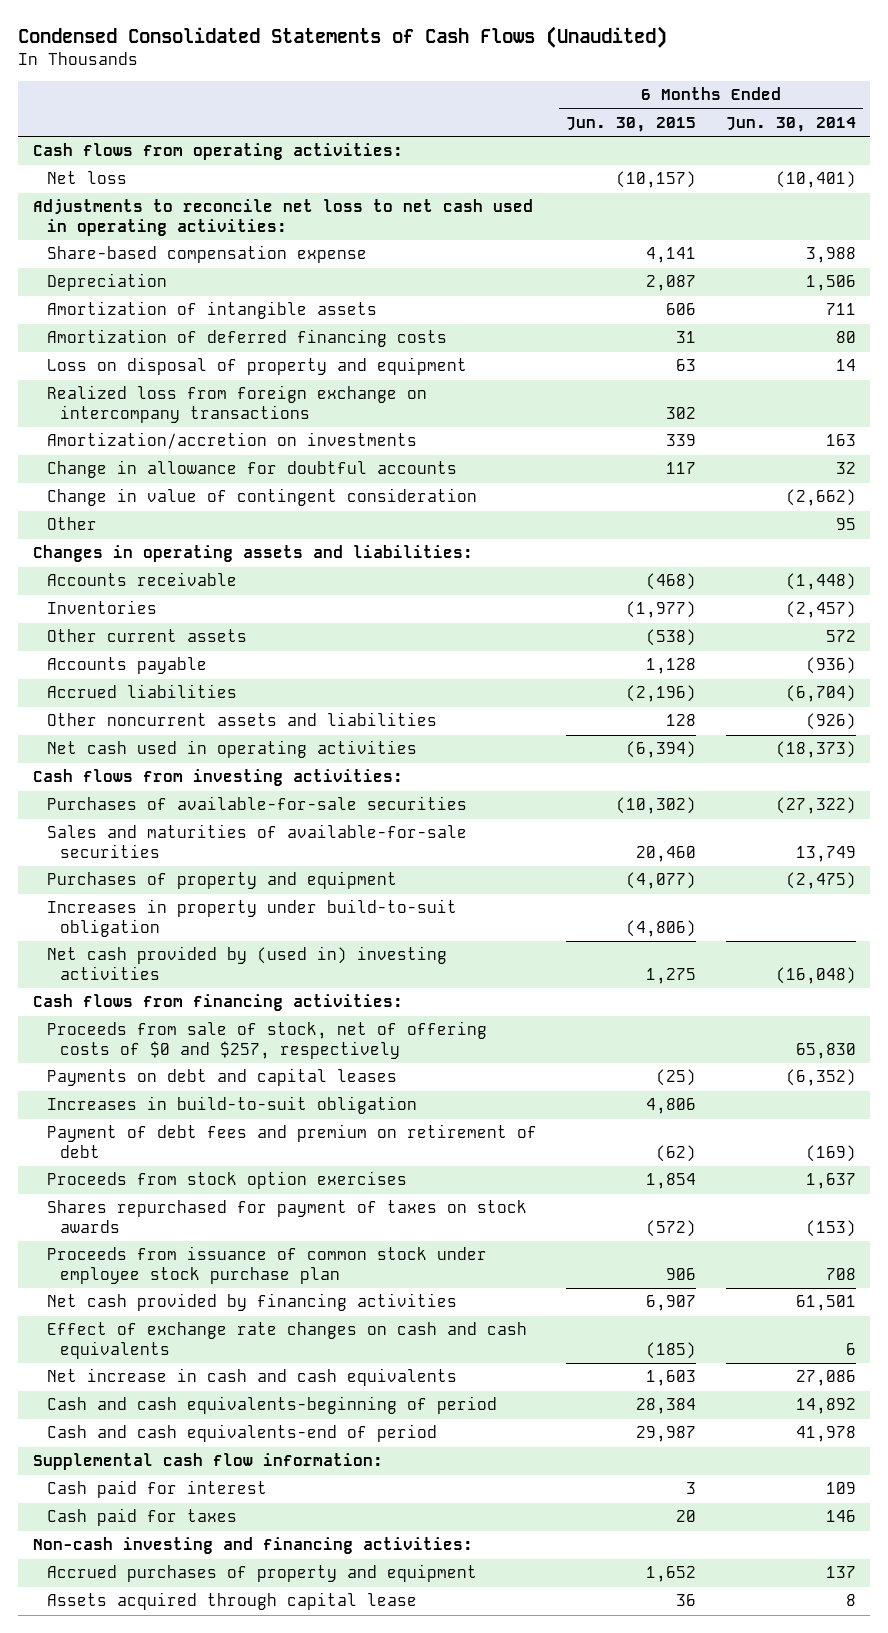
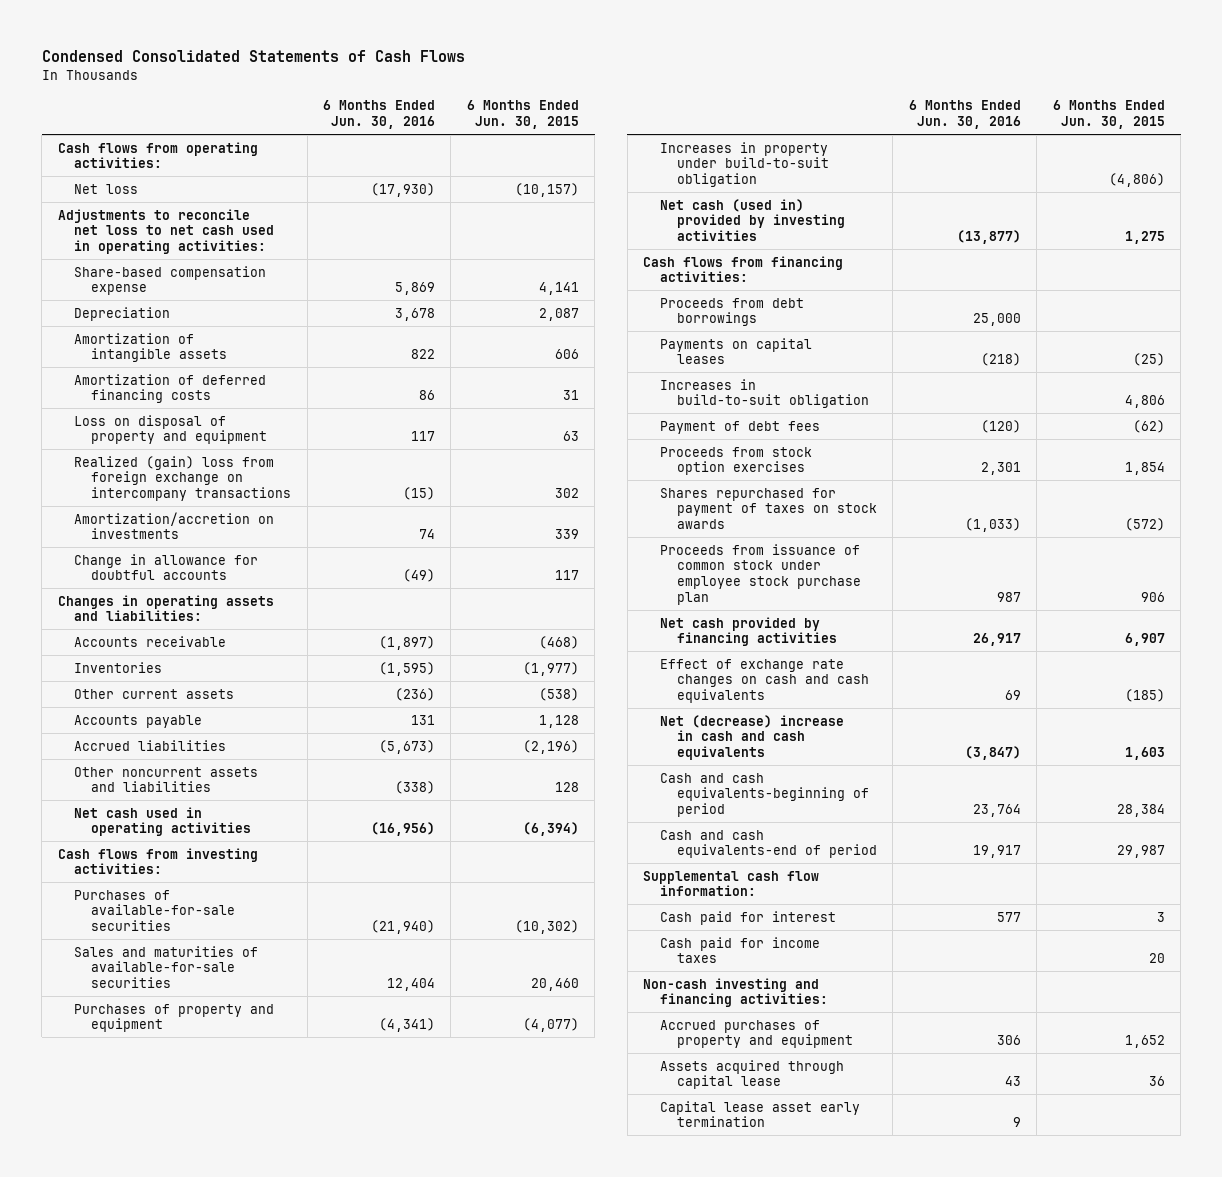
[18,26,668,49] Condensed Consolidated Statements of Cash Flows (Unaudited) -> [41,49,465,62] Condensed Consolidated Statements of Cash Flows
[725,116,856,132] Jun. 30, 2014 -> none
none -> [323,100,436,130] 6 Months Ended Jun. 30, 2016
[46,385,427,424] Realized loss from foreign exchange on intercompany transactions -> [74,455,292,502] Realized (gain) loss from foreign exchange on intercompany transactions
[46,488,477,507] Change in value of contingent consideration -> none
[46,517,97,531] Other -> none
[46,946,447,981] Net cash provided by (used in) investing activities -> [660,198,846,242] Net cash (used in) provided by investing activities
[46,1021,487,1060] Proceeds from sale of stock, net of offering costs of $0 and $257, respectively -> none
none -> [660,297,805,327] Proceeds from debt borrowings
[46,1068,397,1087] Payments on debt and capital leases -> [660,337,813,365] Payments on capital leases
[46,1124,537,1159] Payment of debt fees and premium on retirement of debt -> [660,420,821,434] Payment of debt fees
[46,1368,457,1387] Net increase in cash and cash equivalents -> [660,714,845,761] Net (decrease) increase in cash and cash equivalents
[46,1508,237,1527] Cash paid for taxes -> [660,936,821,964] Cash paid for income taxes
none -> [660,1100,861,1128] Capital lease asset early termination

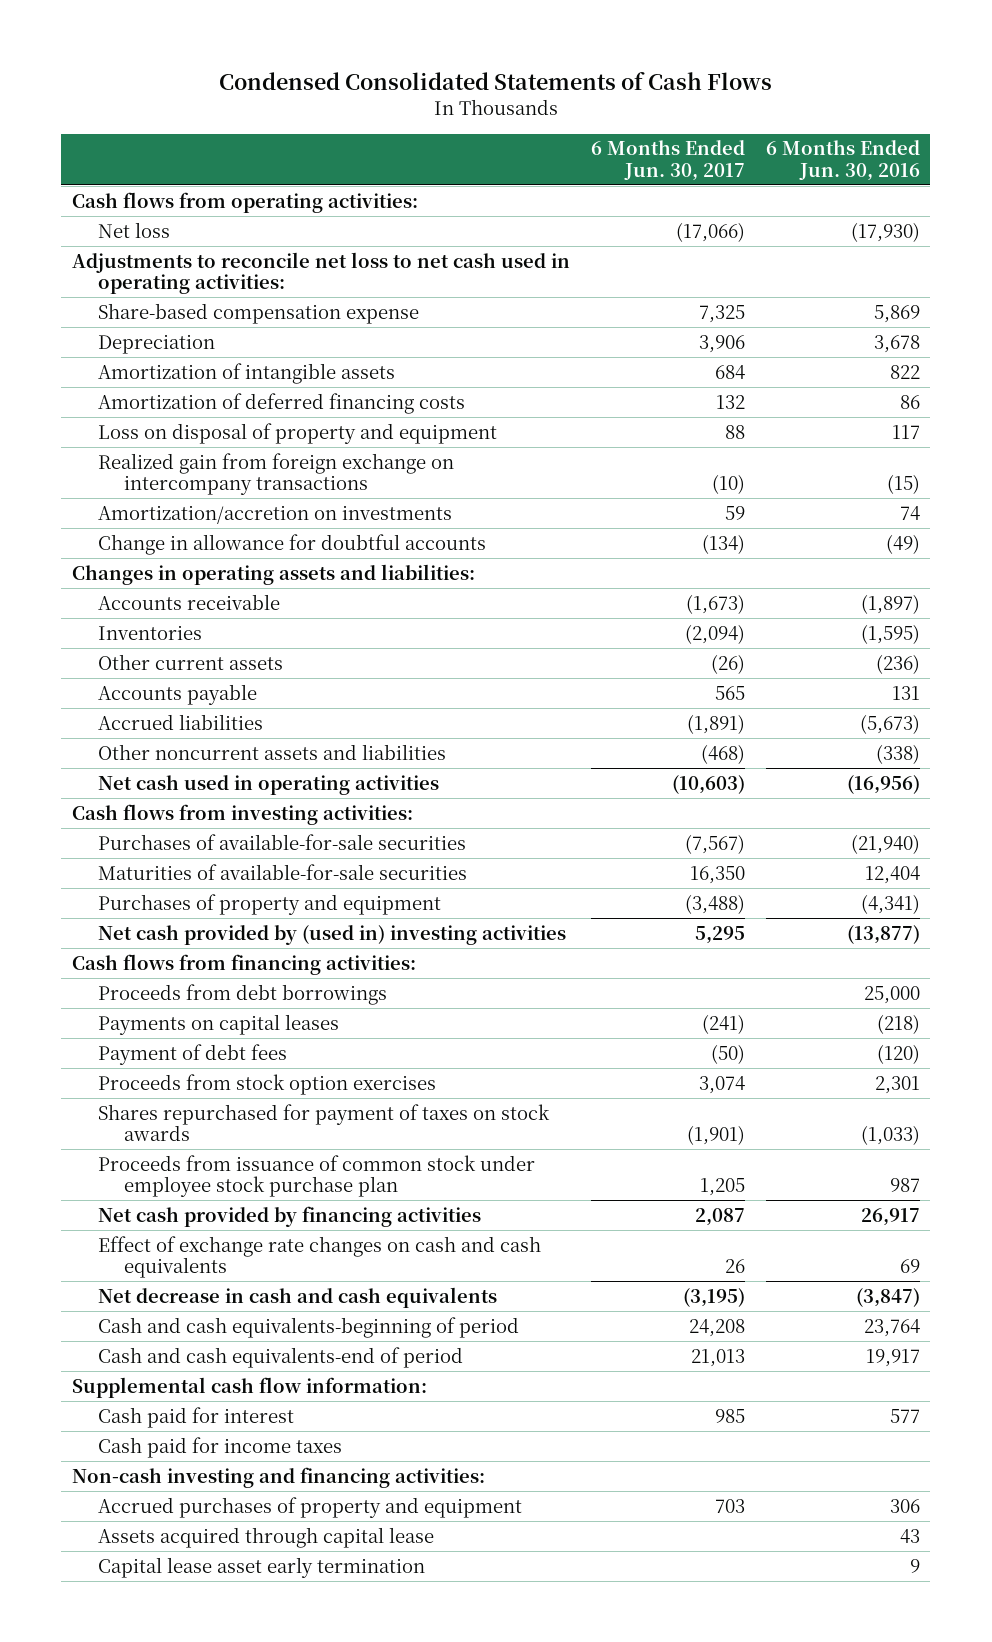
[466,100,579,130] 6 Months Ended Jun. 30, 2015 -> none
none -> [590,140,745,181] 6 Months Ended Jun. 30, 2017
[74,455,292,502] Realized (gain) loss from foreign exchange on intercompany transactions -> [97,452,454,495] Realized gain from foreign exchange on intercompany transactions
[74,945,259,989] Sales and maturities of available-for-sale securities -> [97,863,467,880] Maturities of available-for-sale securities
[660,141,830,188] Increases in property under build-to-suit obligation -> none
[660,198,846,242] Net cash (used in) provided by investing activities -> [97,924,566,945] Net cash provided by (used in) investing activities
[660,378,870,409] Increases in build-to-suit obligation -> none
[660,714,845,761] Net (decrease) increase in cash and cash equivalents -> [97,1286,497,1308] Net decrease in cash and cash equivalents

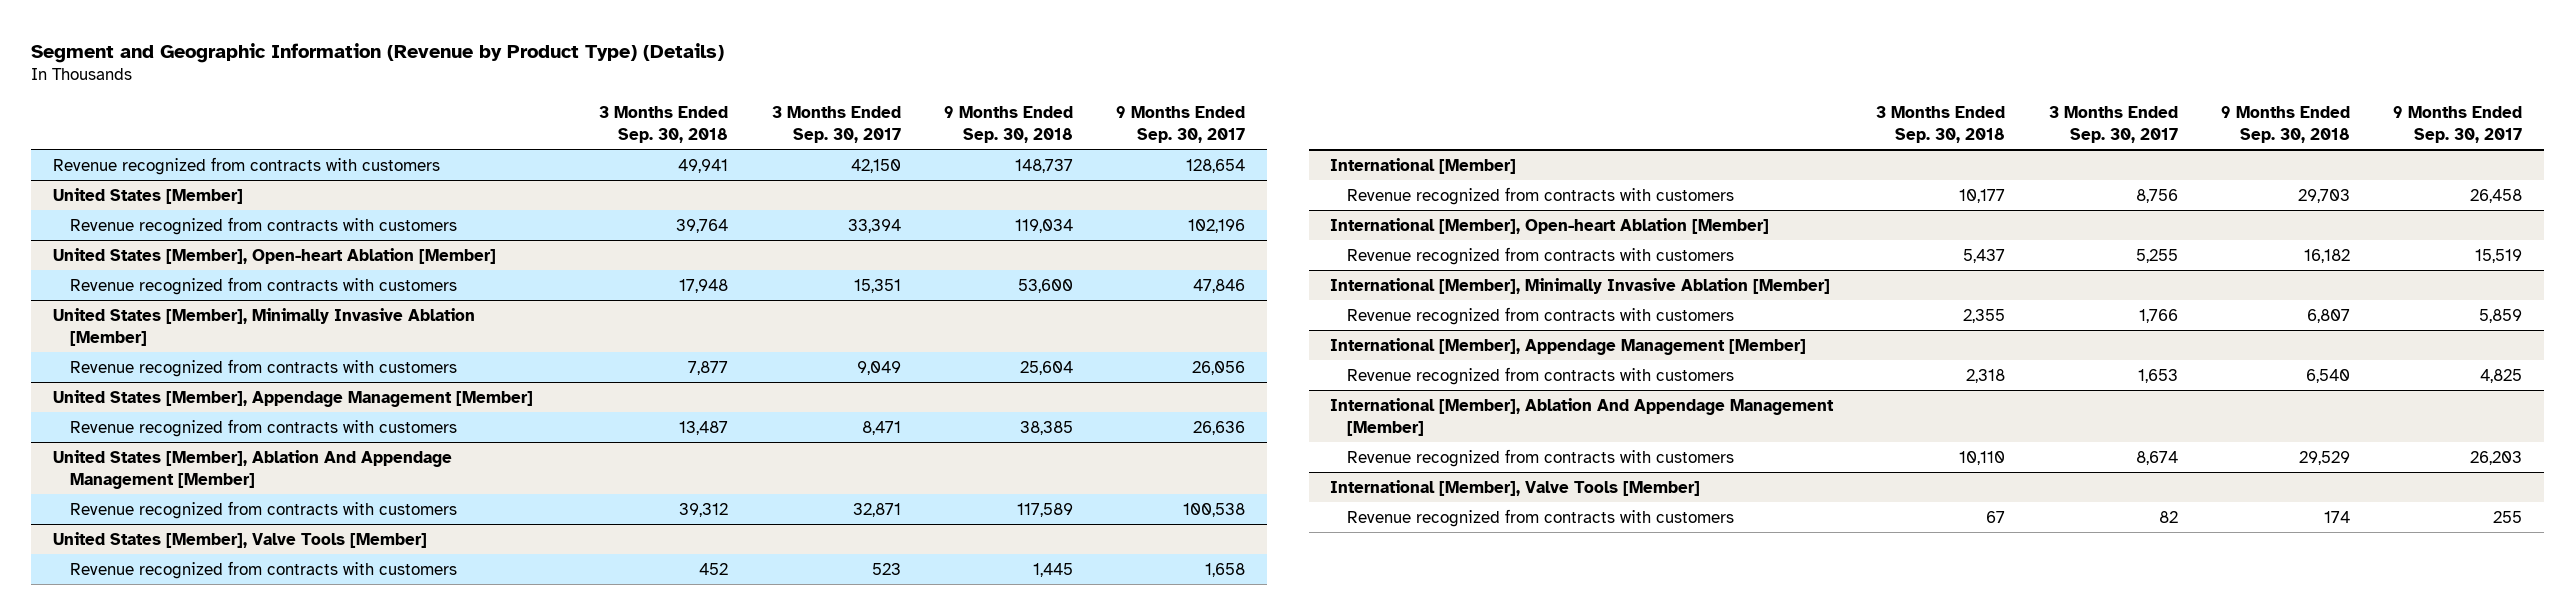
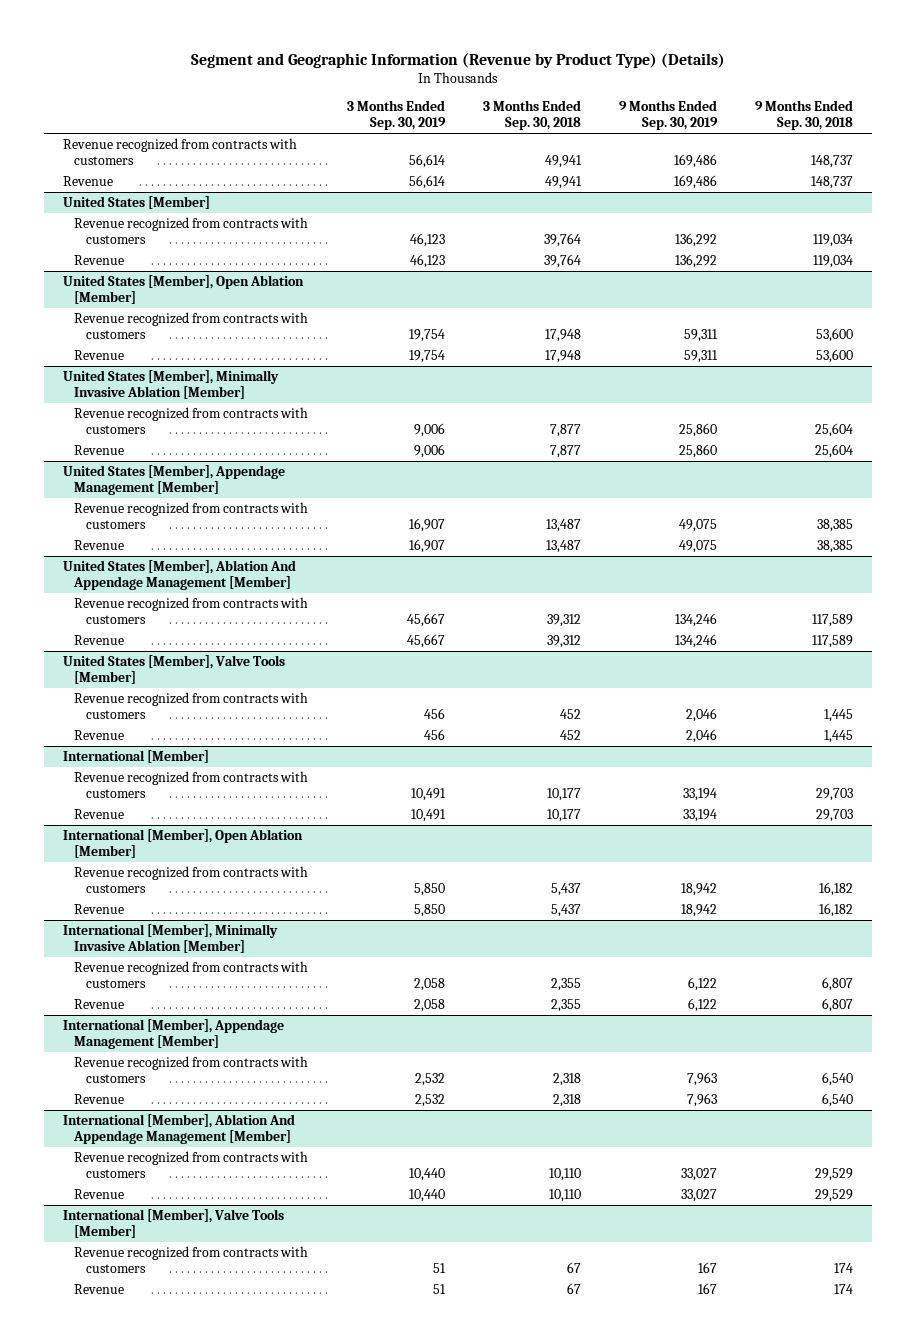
[771,106,901,143] 3 Months Ended Sep. 30, 2017 -> none
[1115,106,1245,143] 9 Months Ended Sep. 30, 2017 -> none
none -> [346,100,446,131] 3 Months Ended Sep. 30, 2019
none -> [619,100,719,131] 9 Months Ended Sep. 30, 2019
none -> [63,176,114,187] Revenue
none -> [74,255,125,266] Revenue
[53,247,497,264] United States [Member], Open-heart Ablation [Member] -> [63,275,305,305] United States [Member], Open Ablation [Member]
none -> [74,350,125,361] Revenue
none -> [74,445,125,456] Revenue
none -> [74,540,125,551] Revenue
none -> [74,635,125,646] Revenue
none -> [74,730,125,741] Revenue
none -> [74,809,125,820] Revenue
[1330,217,1770,234] International [Member], Open-heart Ablation [Member] -> [63,829,304,859] International [Member], Open Ablation [Member]
none -> [74,904,125,915] Revenue
none -> [74,999,125,1010] Revenue
none -> [74,1094,125,1105] Revenue
none -> [74,1189,125,1200] Revenue
none -> [74,1284,125,1295] Revenue

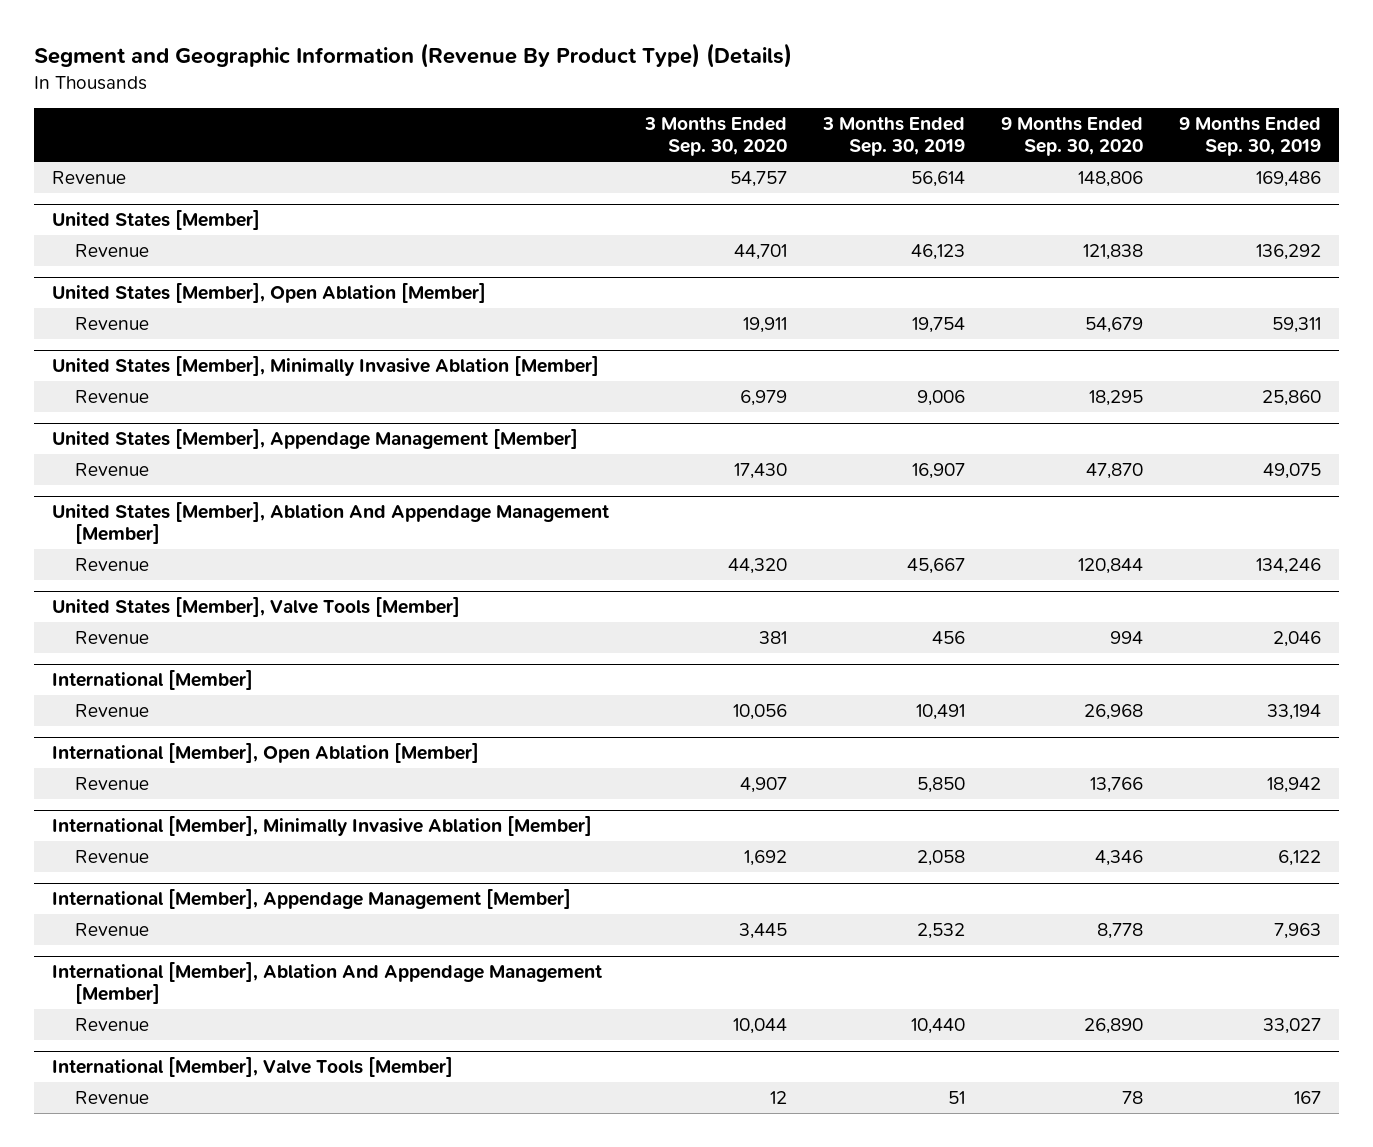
[191,52,726,68] Segment and Geographic Information (Revenue by Product Type) (Details) -> [33,43,792,69] Segment and Geographic Information (Revenue By Product Type) (Details)
[482,100,581,131] 3 Months Ended Sep. 30, 2018 -> none
[755,100,854,131] 9 Months Ended Sep. 30, 2018 -> none
none -> [643,117,787,157] 3 Months Ended Sep. 30, 2020
none -> [1000,117,1143,157] 9 Months Ended Sep. 30, 2020
[63,138,298,166] Revenue recognized from contracts with customers -> none
[74,217,309,245] Revenue recognized from contracts with customers -> none
[74,312,309,340] Revenue recognized from contracts with customers -> none
[74,407,309,435] Revenue recognized from contracts with customers -> none
[74,502,309,530] Revenue recognized from contracts with customers -> none
[74,597,309,625] Revenue recognized from contracts with customers -> none
[74,692,309,720] Revenue recognized from contracts with customers -> none
[74,771,309,799] Revenue recognized from contracts with customers -> none
[74,866,309,894] Revenue recognized from contracts with customers -> none
[74,961,309,989] Revenue recognized from contracts with customers -> none
[74,1056,309,1084] Revenue recognized from contracts with customers -> none
[74,1151,309,1179] Revenue recognized from contracts with customers -> none
[74,1246,309,1274] Revenue recognized from contracts with customers -> none

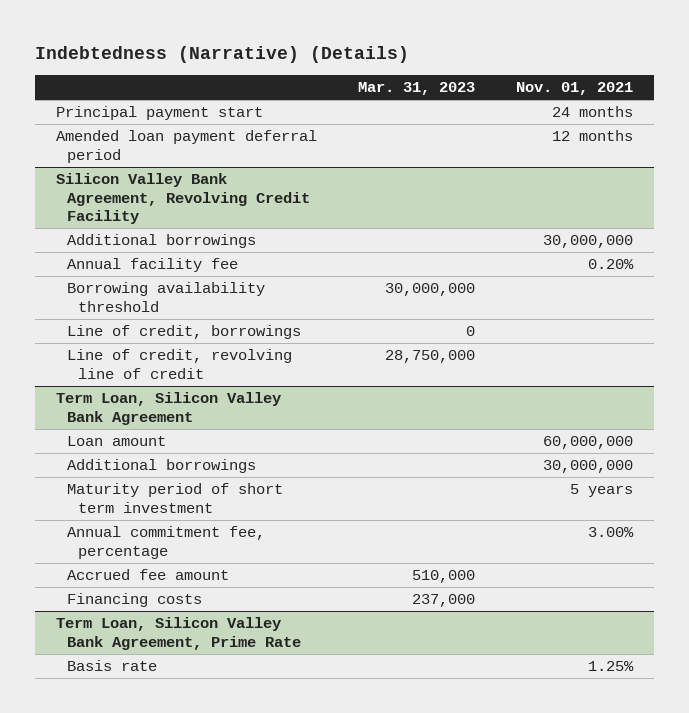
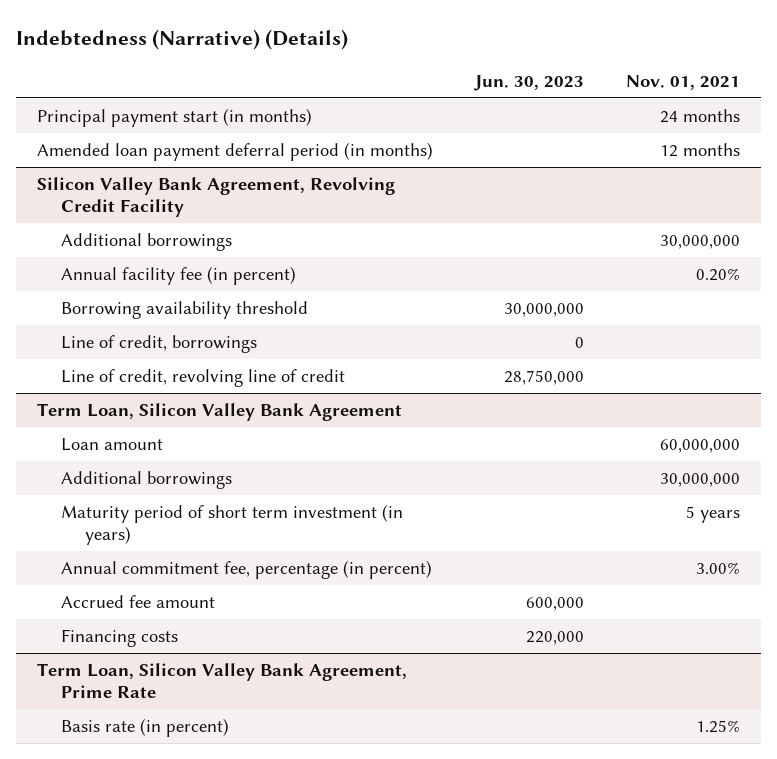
[357,82,475,96] Mar. 31, 2023 -> none
none -> [473,74,584,91] Jun. 30, 2023
[55,106,263,121] Principal payment start -> [36,108,312,128] Principal payment start (in months)
[55,130,317,163] Amended loan payment deferral period -> [36,142,433,162] Amended loan payment deferral period (in months)
[66,258,238,273] Annual facility fee -> [60,266,296,286] Annual facility fee (in percent)
[66,483,283,513] Maturity period of short term investment -> [60,504,403,545] Maturity period of short term investment (in years)
[66,526,265,559] Annual commitment fee, percentage -> [60,560,432,580] Annual commitment fee, percentage (in percent)
[66,660,157,672] Basis rate -> [60,718,229,738] Basis rate (in percent)

